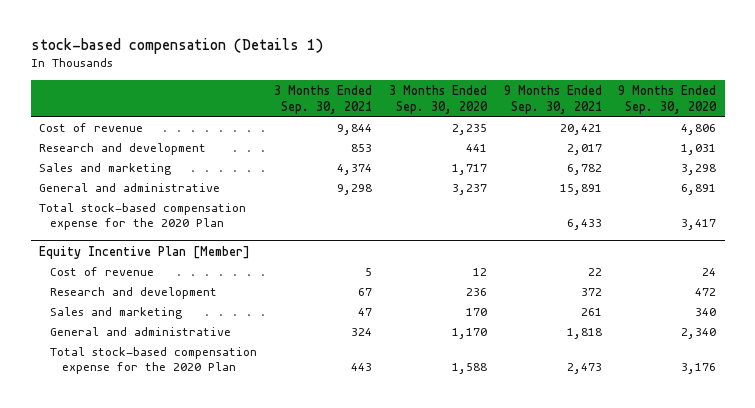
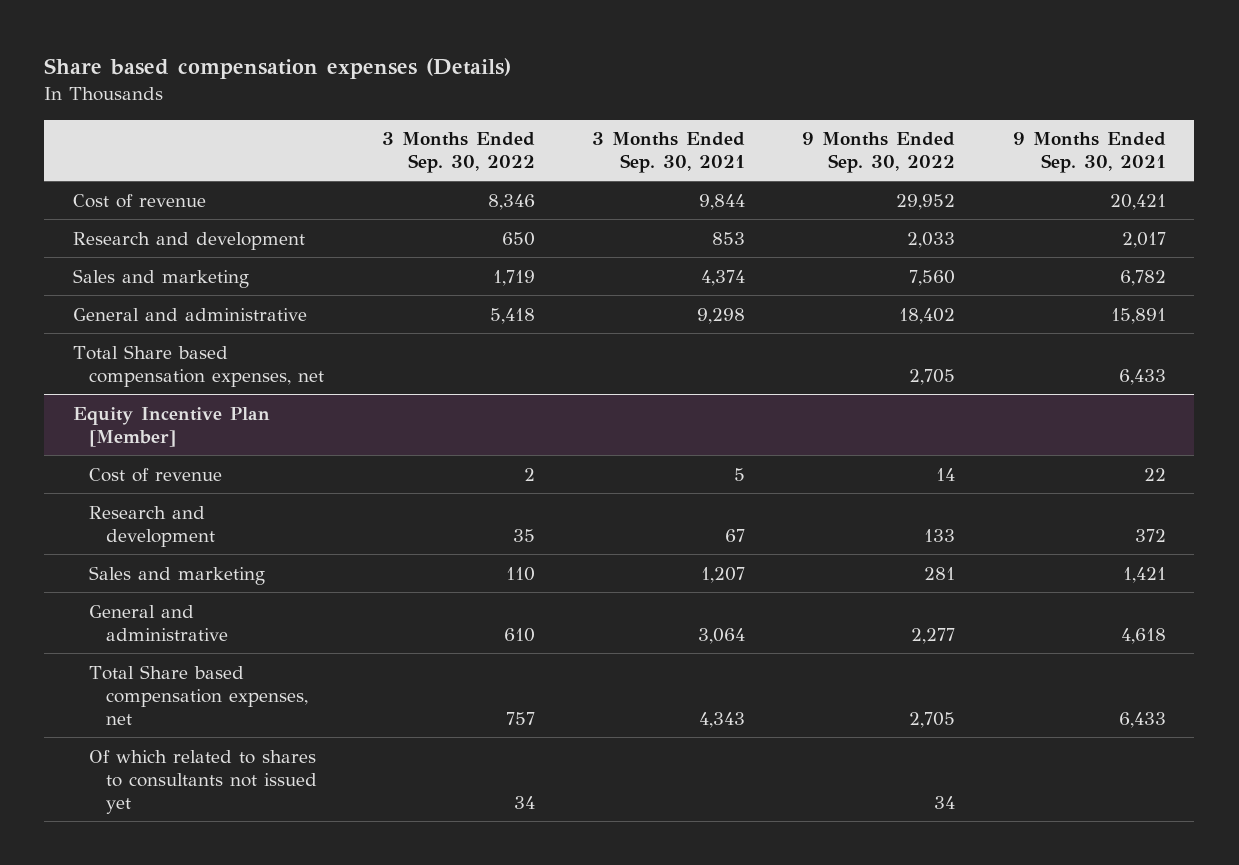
[30,38,323,55] stock-based compensation (Details 1) -> [44,58,512,80] Share based compensation expenses (Details)
[388,84,488,114] 3 Months Ended Sep. 30, 2020 -> none
[618,84,718,114] 9 Months Ended Sep. 30, 2020 -> none
none -> [381,132,535,174] 3 Months Ended Sep. 30, 2022
none -> [802,132,956,174] 9 Months Ended Sep. 30, 2022
[38,202,246,231] Total stock-based compensation expense for the 2020 Plan -> [73,344,325,387] Total Share based compensation expenses, net
[358,307,373,316] 47 -> [700,566,745,583] 1,207
[580,307,602,316] 261 -> [1122,566,1166,583] 1,421
[351,327,373,336] 324 -> [697,627,745,644] 3,064
[566,327,602,339] 1,818 -> [1120,627,1166,644] 4,618
[50,346,258,375] Total stock-based compensation expense for the 2020 Plan -> [89,664,308,725] Total Share based compensation expenses, net
[351,363,373,372] 443 -> [698,711,745,728] 4,343
[566,363,602,375] 2,473 -> [1118,711,1166,728] 6,433
none -> [89,749,317,814] Of which related to shares to consultants not issued yet

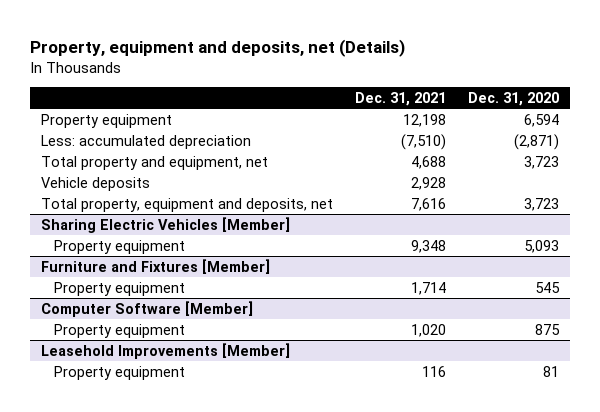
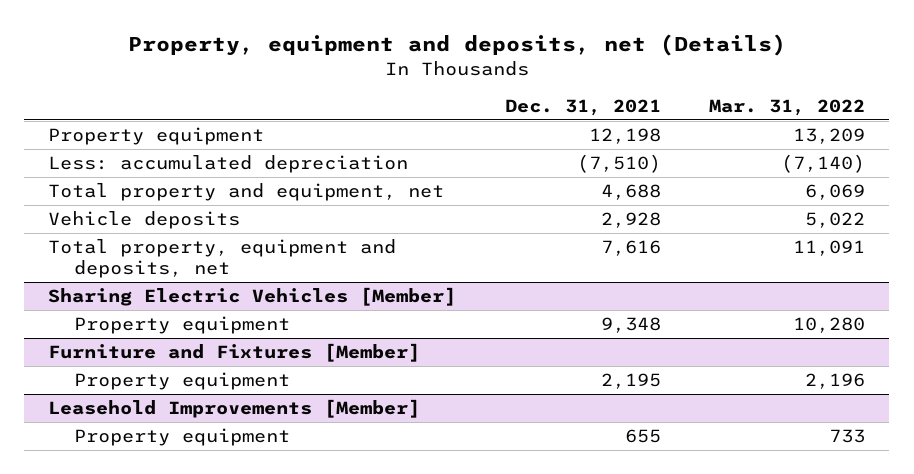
[467,91,559,106] Dec. 31, 2020 -> none
none -> [709,99,866,117] Mar. 31, 2022
[40,300,253,317] Computer Software [Member] -> none
[53,323,185,338] Property equipment -> none
[410,281,446,295] 1,714 -> [600,372,661,389] 2,195
[421,365,446,377] 116 -> [624,428,661,443] 655

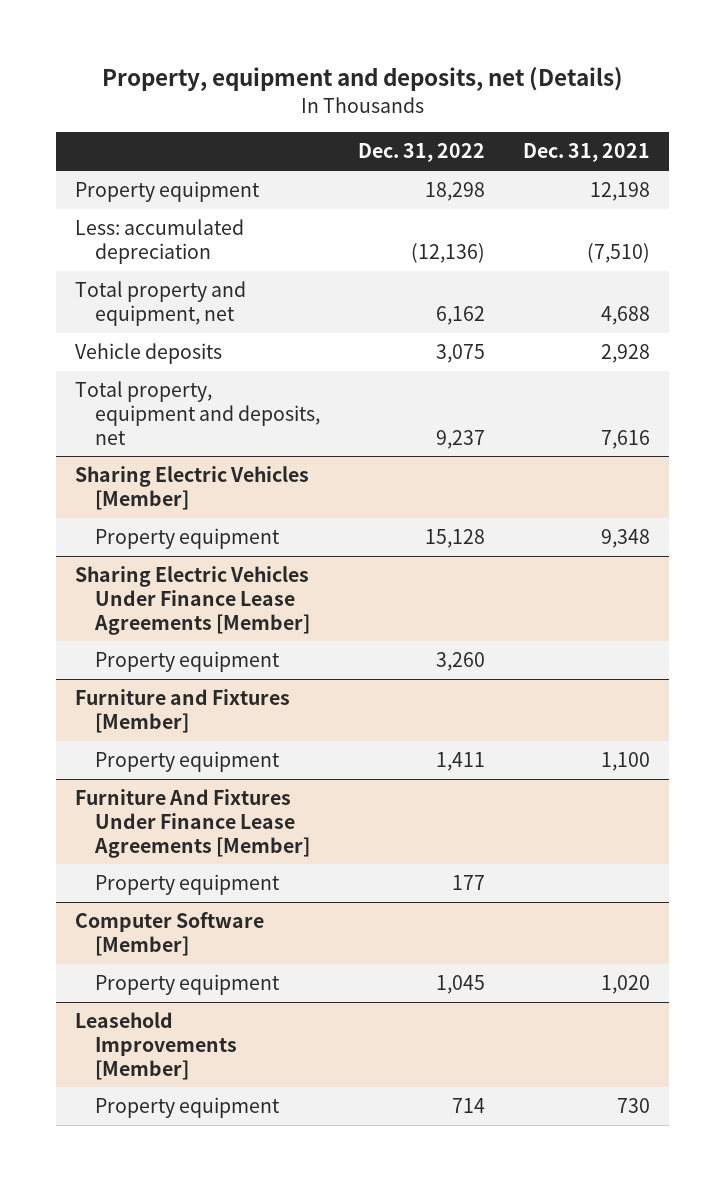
[709,99,866,117] Mar. 31, 2022 -> none
none -> [357,143,485,163] Dec. 31, 2022
none -> [75,566,310,635] Sharing Electric Vehicles Under Finance Lease Agreements [Member]
none -> [94,651,280,673] Property equipment
[600,372,661,389] 2,195 -> [600,752,650,772] 1,100
none -> [75,789,310,858] Furniture And Fixtures Under Finance Lease Agreements [Member]
none -> [94,874,280,896] Property equipment
none -> [75,912,265,956] Computer Software [Member]
none -> [94,974,280,996] Property equipment
[624,428,661,443] 655 -> [616,1098,650,1114] 730

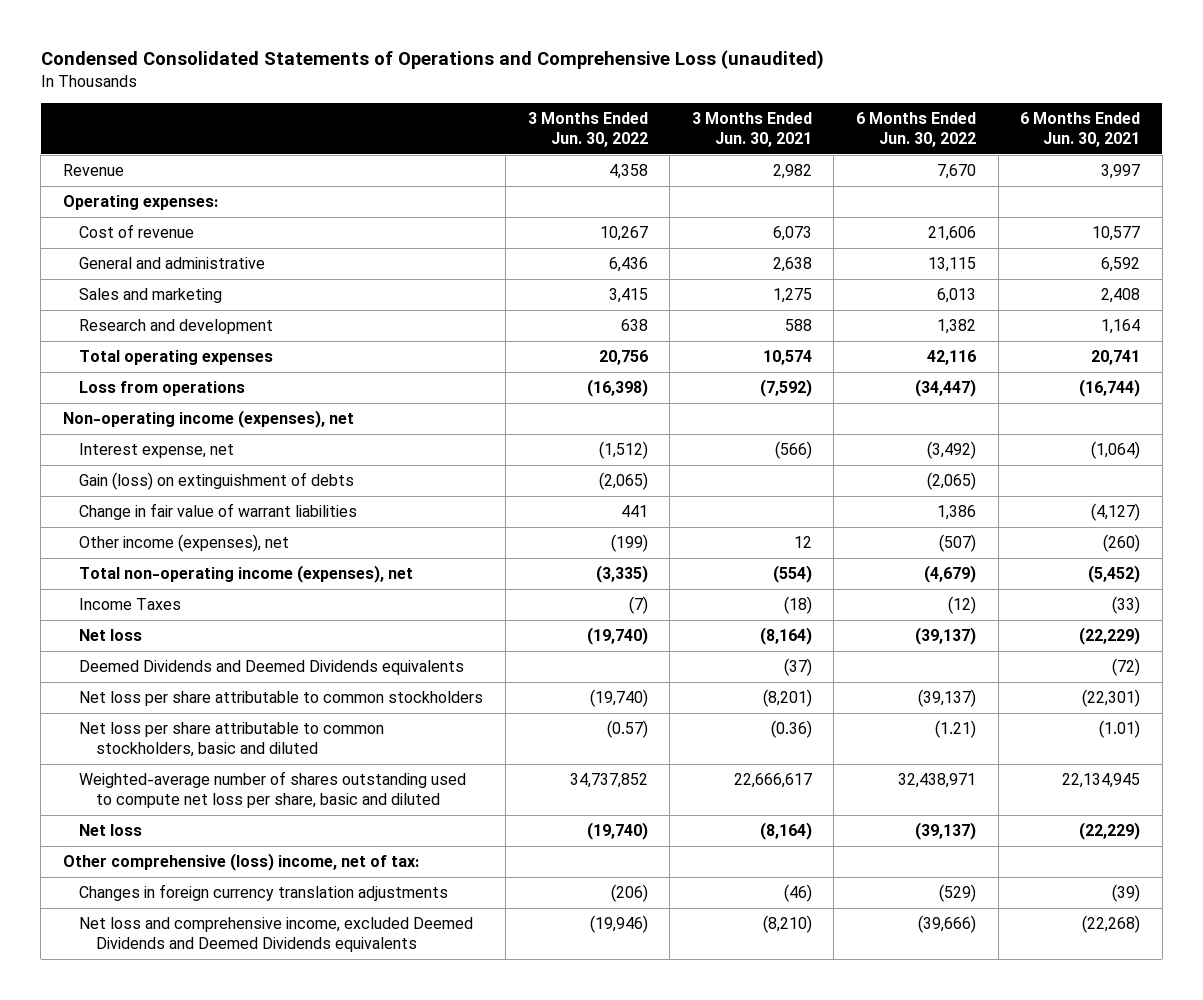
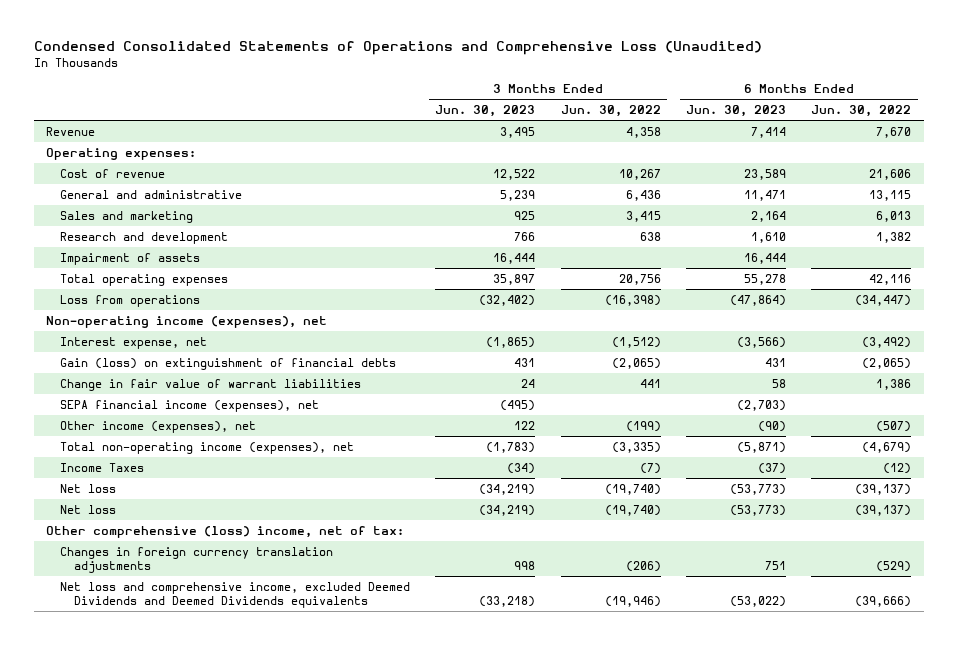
[40,50,824,70] Condensed Consolidated Statements of Operations and Comprehensive Loss (unaudited) -> [33,41,762,56] Condensed Consolidated Statements of Operations and Comprehensive Loss (Unaudited)
[691,112,812,147] 3 Months Ended Jun. 30, 2021 -> none
[1020,112,1141,147] 6 Months Ended Jun. 30, 2021 -> none
none -> [435,105,536,118] Jun. 30, 2023
none -> [685,105,786,118] Jun. 30, 2023
none -> [59,252,200,265] Impairment of assets
[79,472,355,491] Gain (loss) on extinguishment of debts -> [59,357,396,370] Gain (loss) on extinguishment of financial debts
none -> [59,399,319,412] SEPA financial income (expenses), net
[79,660,465,676] Deemed Dividends and Deemed Dividends equivalents -> none
[79,691,484,707] Net loss per share attributable to common stockholders -> none
[79,722,385,757] Net loss per share attributable to common stockholders, basic and diluted -> none
[79,771,467,808] Weighted-average number of shares outstanding used to compute net loss per share, basic and diluted -> none

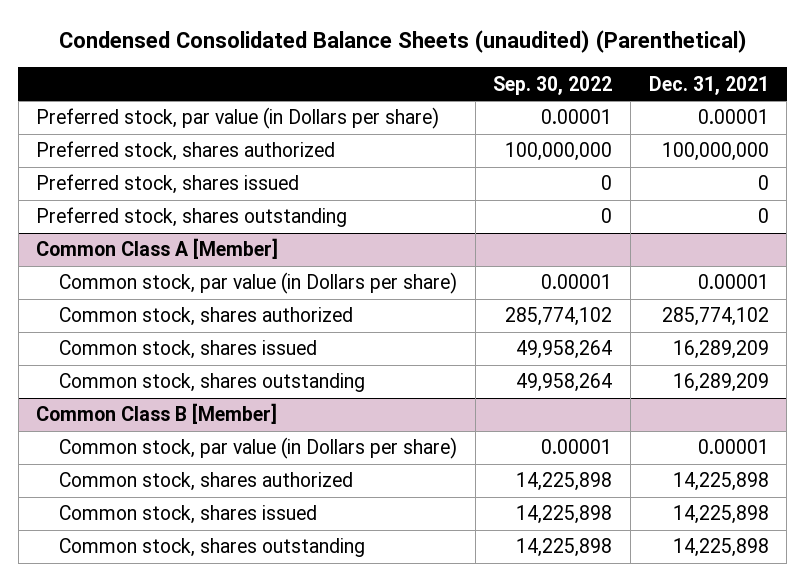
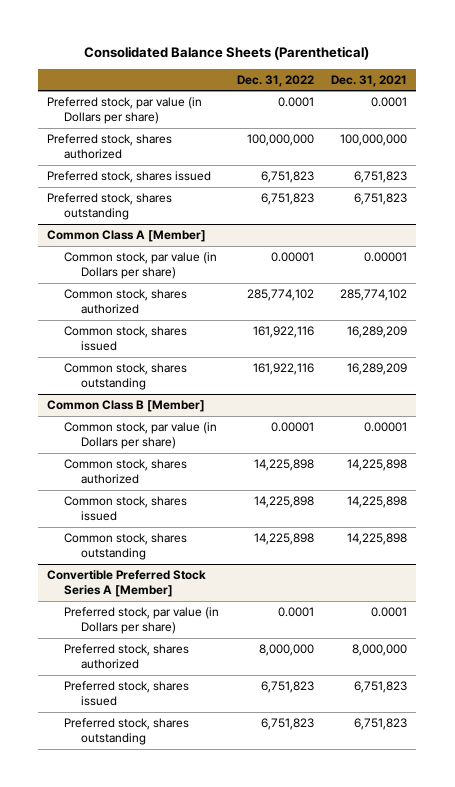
[58,30,747,54] Condensed Consolidated Balance Sheets (unaudited) (Parenthetical) -> [84,45,370,60] Consolidated Balance Sheets (Parenthetical)
[493,75,613,95] Sep. 30, 2022 -> none
none -> [236,74,314,87] Dec. 31, 2022
[697,109,769,125] 0.00001 -> [371,97,408,108] 0.0001
[757,175,769,191] 0 -> [354,171,408,184] 6,751,823
[757,208,769,224] 0 -> [354,193,408,206] 6,751,823
none -> [47,570,207,597] Convertible Preferred Stock Series A [Member]
none -> [64,607,220,634] Preferred stock, par value (in Dollars per share)
none -> [64,644,190,669] Preferred stock, shares authorized
none -> [64,681,190,706] Preferred stock, shares issued
none -> [64,718,190,745] Preferred stock, shares outstanding

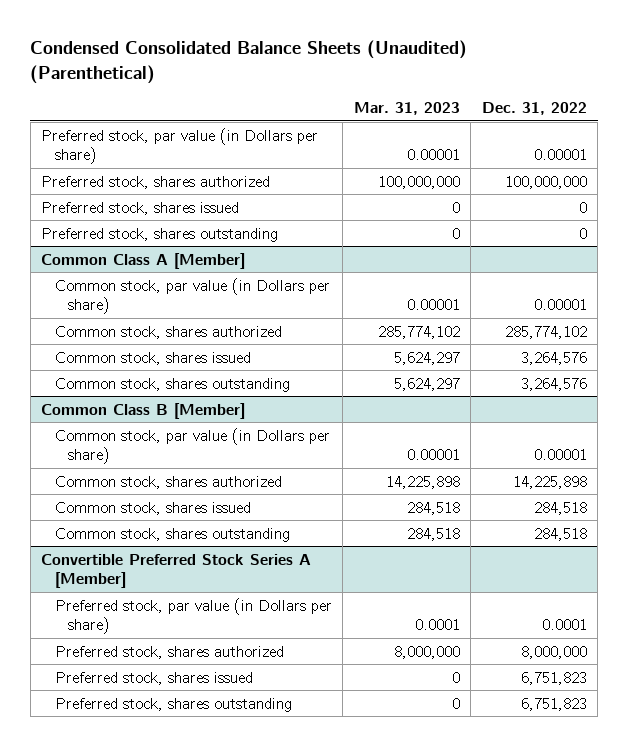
[84,45,370,60] Consolidated Balance Sheets (Parenthetical) -> [30,40,468,84] Condensed Consolidated Balance Sheets (Unaudited) (Parenthetical)
[331,74,408,87] Dec. 31, 2021 -> none
none -> [353,101,460,115] Mar. 31, 2023
[277,97,314,108] 0.0001 -> [533,148,587,160] 0.00001
[260,171,314,184] 6,751,823 -> [578,201,587,213] 0
[260,193,314,206] 6,751,823 -> [578,227,587,239] 0
[252,326,314,339] 161,922,116 -> [520,351,587,365] 3,264,576
[252,363,314,376] 161,922,116 -> [520,377,587,391] 3,264,576
[253,496,314,509] 14,225,898 -> [533,501,587,515] 284,518
[253,533,314,546] 14,225,898 -> [533,527,587,541] 284,518

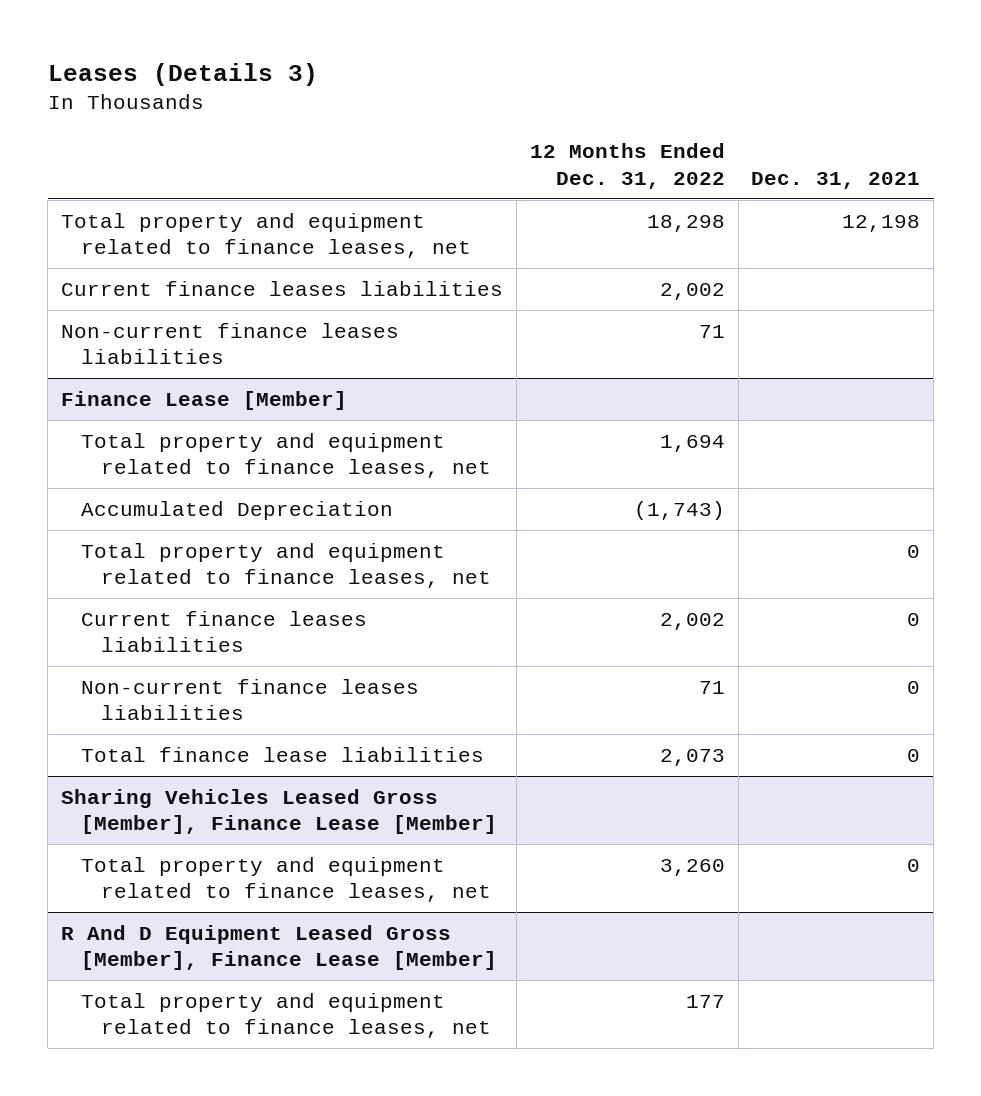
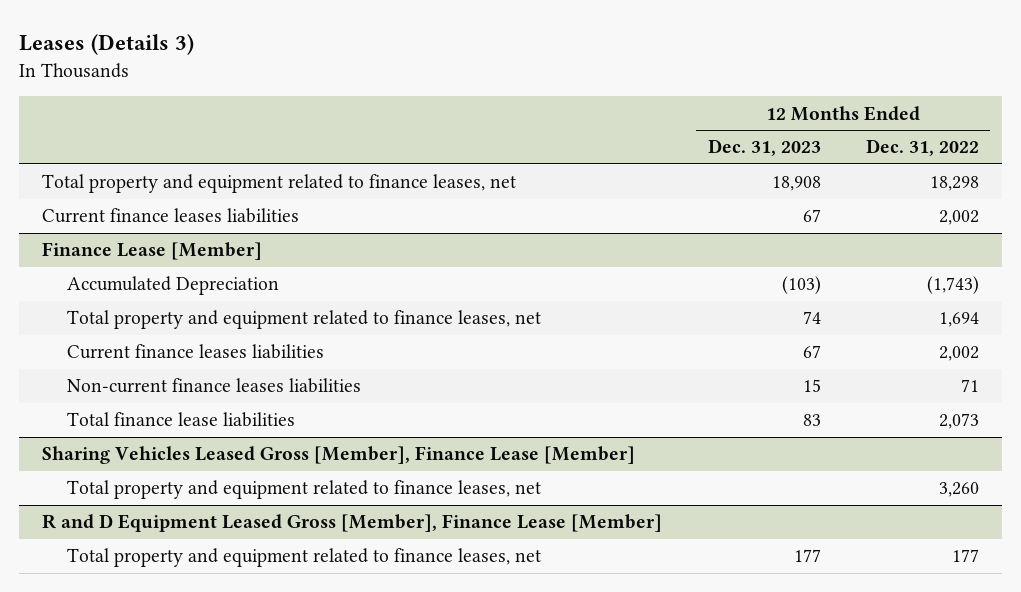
[751,171,921,189] Dec. 31, 2021 -> none
none -> [707,139,821,157] Dec. 31, 2023
[61,323,400,365] Non-current finance leases liabilities -> none
[80,543,491,589] Total property and equipment related to finance leases, net -> none
[80,433,491,479] Total property and equipment related to finance leases, net -> [67,310,542,330] Total property and equipment related to finance leases, net
[61,925,497,971] R And D Equipment Leased Gross [Member], Finance Lease [Member] -> [42,514,663,533] R and D Equipment Leased Gross [Member], Finance Lease [Member]

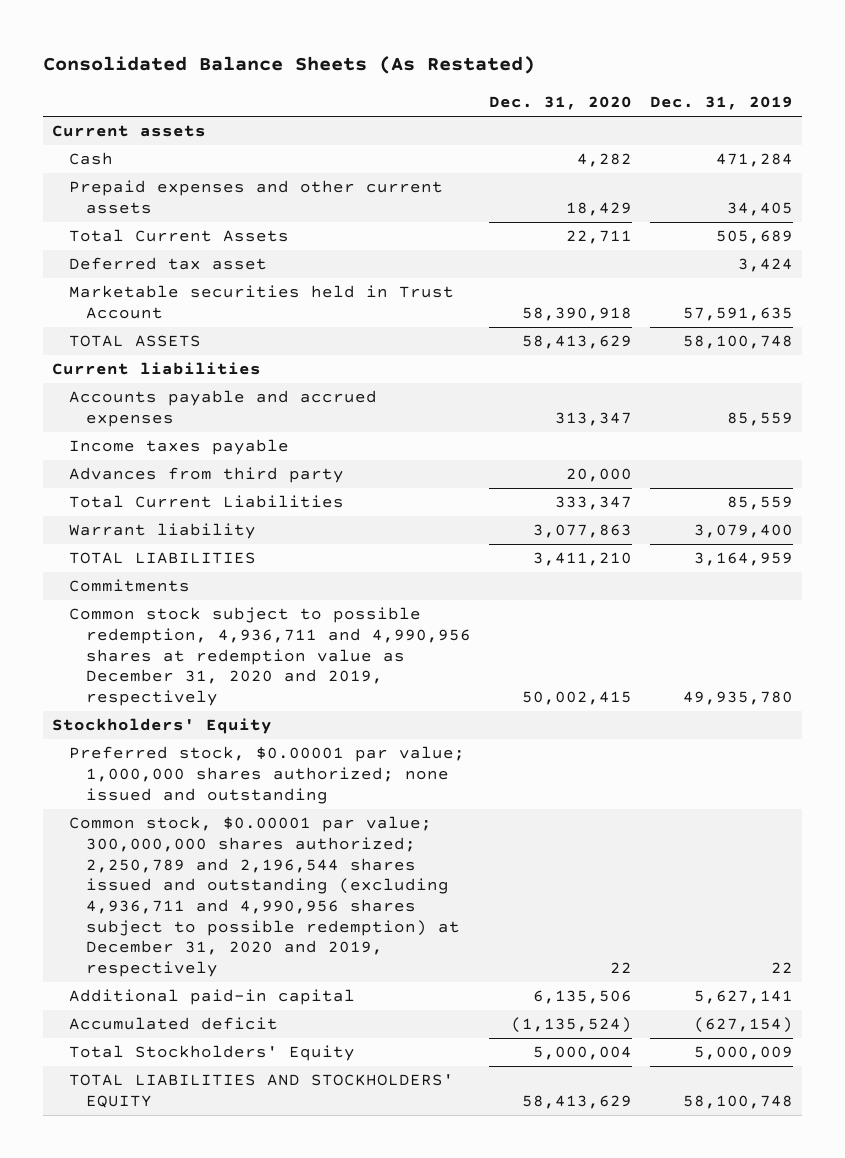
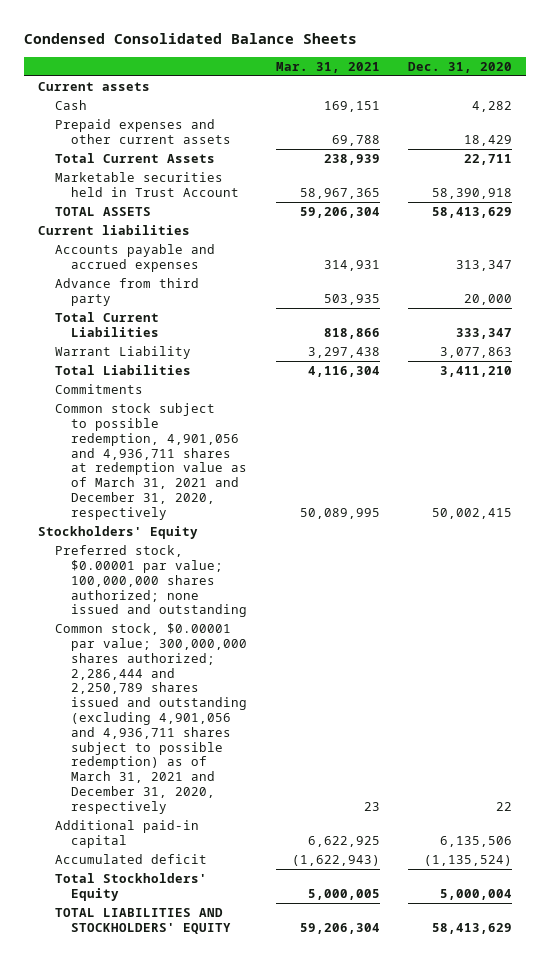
[43,56,536,75] Consolidated Balance Sheets (As Restated) -> [24,32,358,44] Condensed Consolidated Balance Sheets
[650,96,794,111] Dec. 31, 2019 -> none
none -> [275,61,380,73] Mar. 31, 2021
[69,257,268,271] Deferred tax asset -> none
[69,439,290,456] Income taxes payable -> none
[69,467,345,484] Advances from third party -> [54,278,199,306] Advance from third party
[69,523,257,540] Warrant liability -> [54,346,191,360] Warrant Liability
[69,552,257,565] TOTAL LIABILITIES -> [54,365,191,376] Total Liabilities
[69,607,472,706] Common stock subject to possible redemption, 4,936,711 and 4,990,956 shares at redemption value as December 31, 2020 and 2019, respectively -> [54,403,248,520] Common stock subject to possible redemption, 4,901,056 and 4,936,711 shares at redemption value as of March 31, 2021 and December 31, 2020, respectively
[69,746,466,804] Preferred stock, $0.00001 par value; 1,000,000 shares authorized; none issued and outstanding -> [54,545,248,618] Preferred stock, $0.00001 par value; 100,000,000 shares authorized; none issued and outstanding
[69,816,461,977] Common stock, $0.00001 par value; 300,000,000 shares authorized; 2,250,789 and 2,196,544 shares issued and outstanding (excluding 4,936,711 and 4,990,956 shares subject to possible redemption) at December 31, 2020 and 2019, respectively -> [54,623,248,814] Common stock, $0.00001 par value; 300,000,000 shares authorized; 2,286,444 and 2,250,789 shares issued and outstanding (excluding 4,901,056 and 4,936,711 shares subject to possible redemption) as of March 31, 2021 and December 31, 2020, respectively

